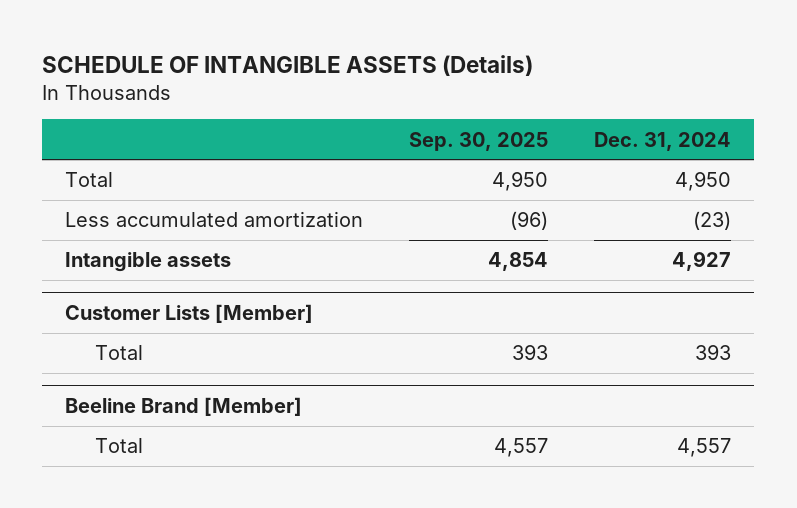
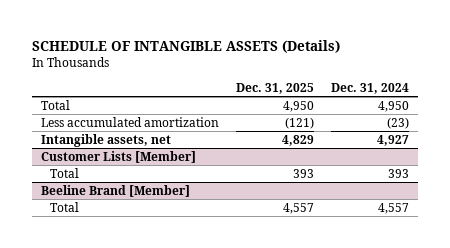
[409,131,549,151] Sep. 30, 2025 -> none
none -> [235,82,314,94] Dec. 31, 2025
[65,252,232,273] Intangible assets -> [40,133,171,147] Intangible assets, net

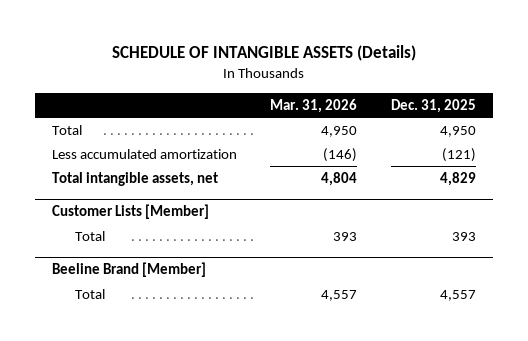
[331,82,410,94] Dec. 31, 2024 -> none
none -> [270,98,358,113] Mar. 31, 2026
[40,133,171,147] Intangible assets, net -> [51,171,218,186] Total intangible assets, net

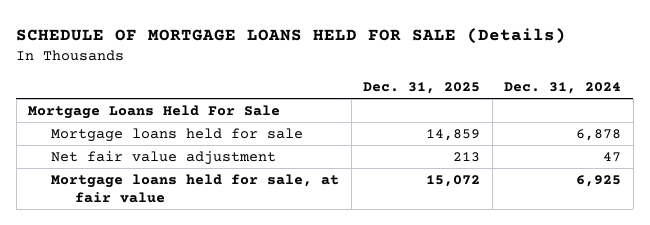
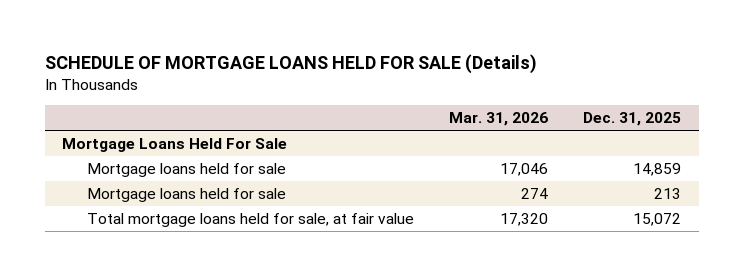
[504,82,622,95] Dec. 31, 2024 -> none
none -> [449,112,549,127] Mar. 31, 2026
[51,150,277,165] Net fair value adjustment -> [86,187,286,202] Mortgage loans held for sale
[51,173,340,204] Mortgage loans held for sale, at fair value -> [86,212,414,227] Total mortgage loans held for sale, at fair value

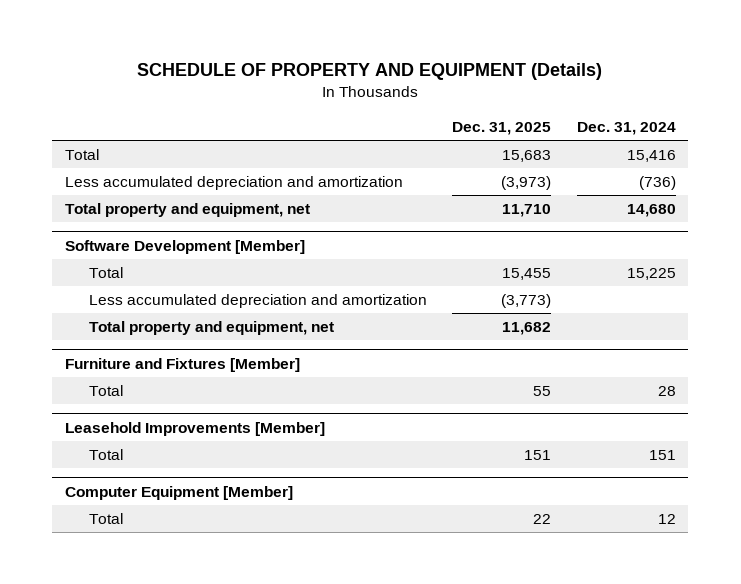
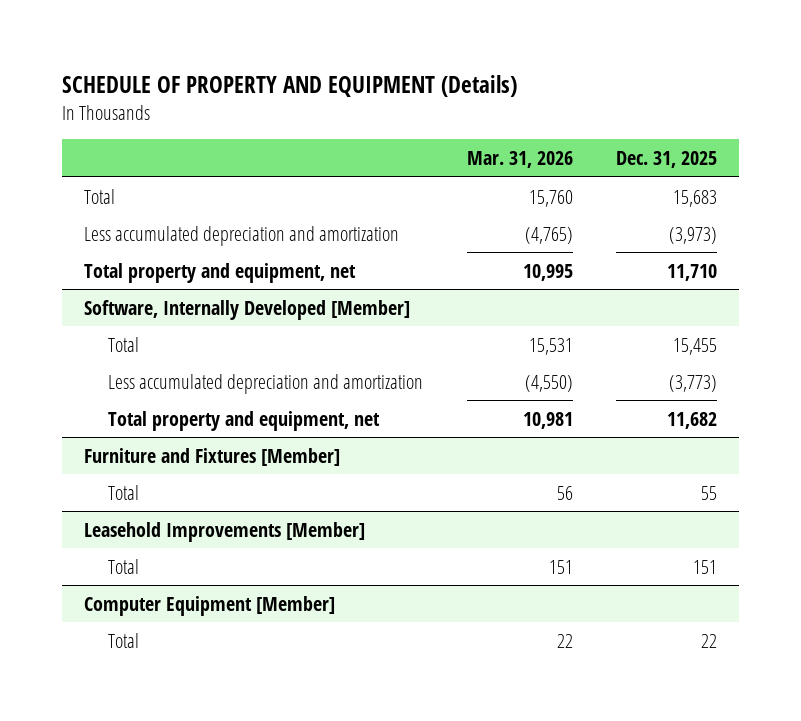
[576,121,676,135] Dec. 31, 2024 -> none
none -> [466,151,573,169] Mar. 31, 2026
[64,239,305,254] Software Development [Member] -> [83,299,410,320] Software, Internally Developed [Member]

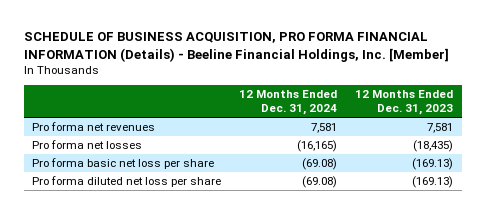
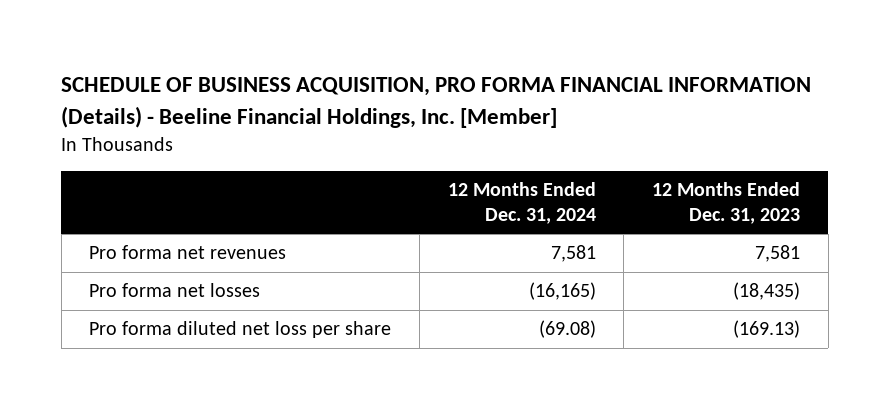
[32,158,215,170] Pro forma basic net loss per share -> none

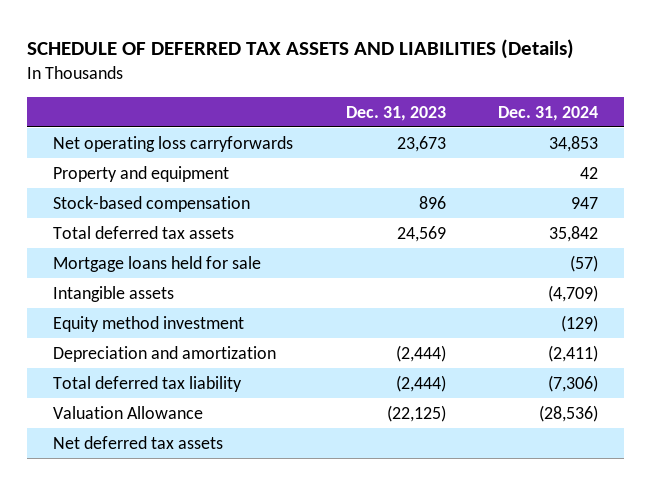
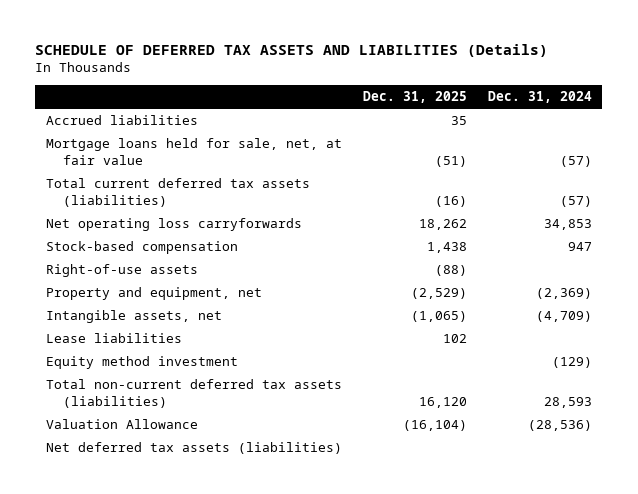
[345,105,446,121] Dec. 31, 2023 -> none
none -> [362,91,467,104] Dec. 31, 2025
none -> [45,115,198,126] Accrued liabilities
none -> [45,138,342,165] Mortgage loans held for sale, net, at fair value
none -> [45,178,310,207] Total current deferred tax assets (liabilities)
[53,165,230,182] Property and equipment -> none
[53,225,235,239] Total deferred tax assets -> none
[53,255,262,272] Mortgage loans held for sale -> none
none -> [45,264,198,278] Right-of-use assets
none -> [45,287,262,301] Property and equipment, net
[53,285,175,302] Intangible assets -> [45,310,222,324] Intangible assets, net
none -> [45,333,182,344] Lease liabilities
[53,345,277,362] Depreciation and amortization -> none
[53,375,243,392] Total deferred tax liability -> none
none -> [45,379,342,408] Total non-current deferred tax assets (liabilities)
[53,435,224,449] Net deferred tax assets -> [45,442,342,455] Net deferred tax assets (liabilities)

